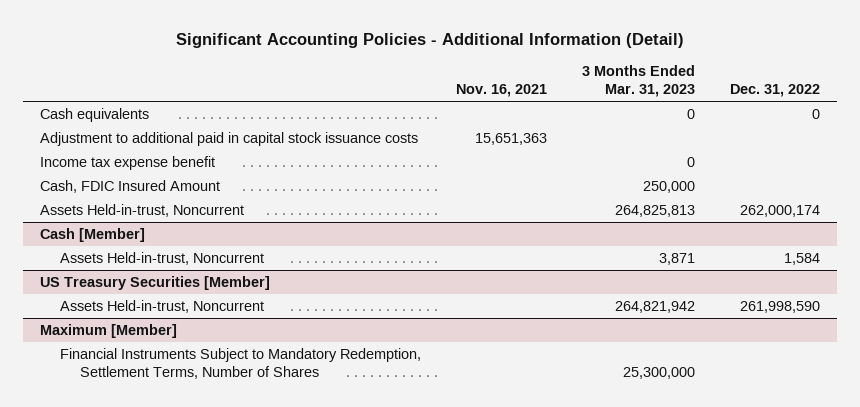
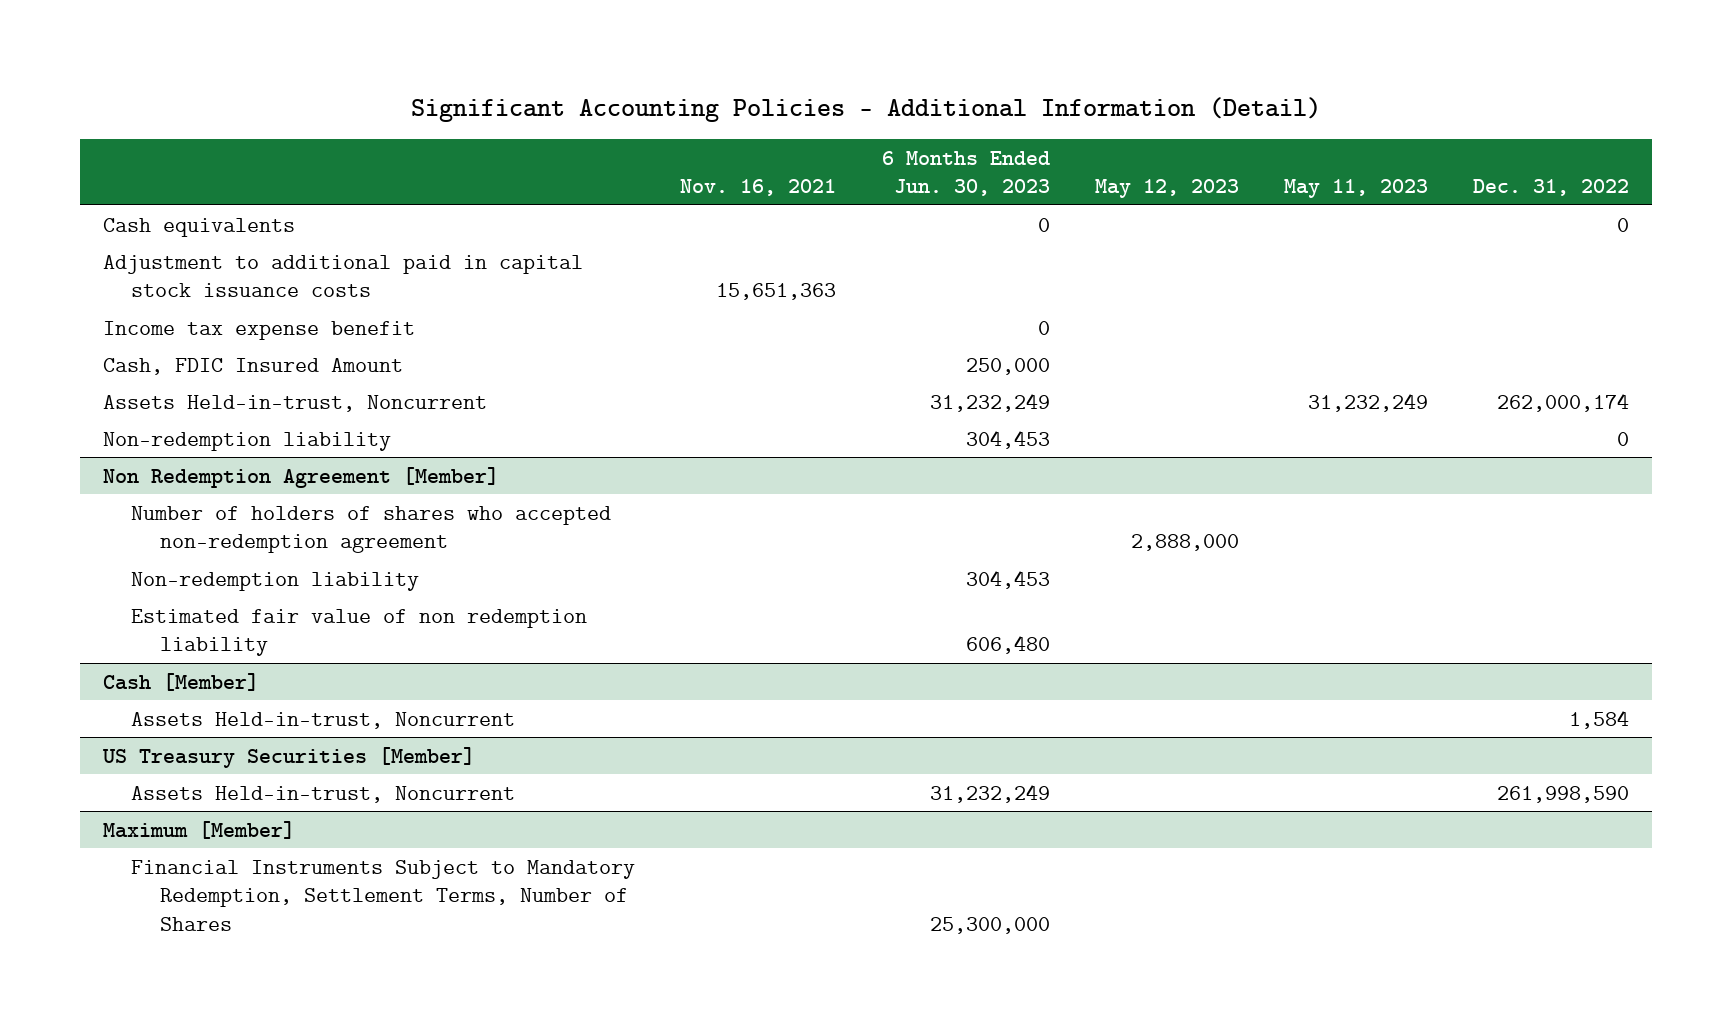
[581,65,695,98] 3 Months Ended Mar. 31, 2023 -> none
none -> [881,150,1050,197] 6 Months Ended Jun. 30, 2023
none -> [1094,179,1239,199] May 12, 2023
none -> [1284,179,1429,199] May 11, 2023
none -> [102,431,391,451] Non-redemption liability
none -> [102,466,499,488] Non Redemption Agreement [Member]
none -> [131,505,612,554] Number of holders of shares who accepted non-redemption agreement
none -> [131,571,420,591] Non-redemption liability
none -> [131,608,588,657] Estimated fair value of non redemption liability

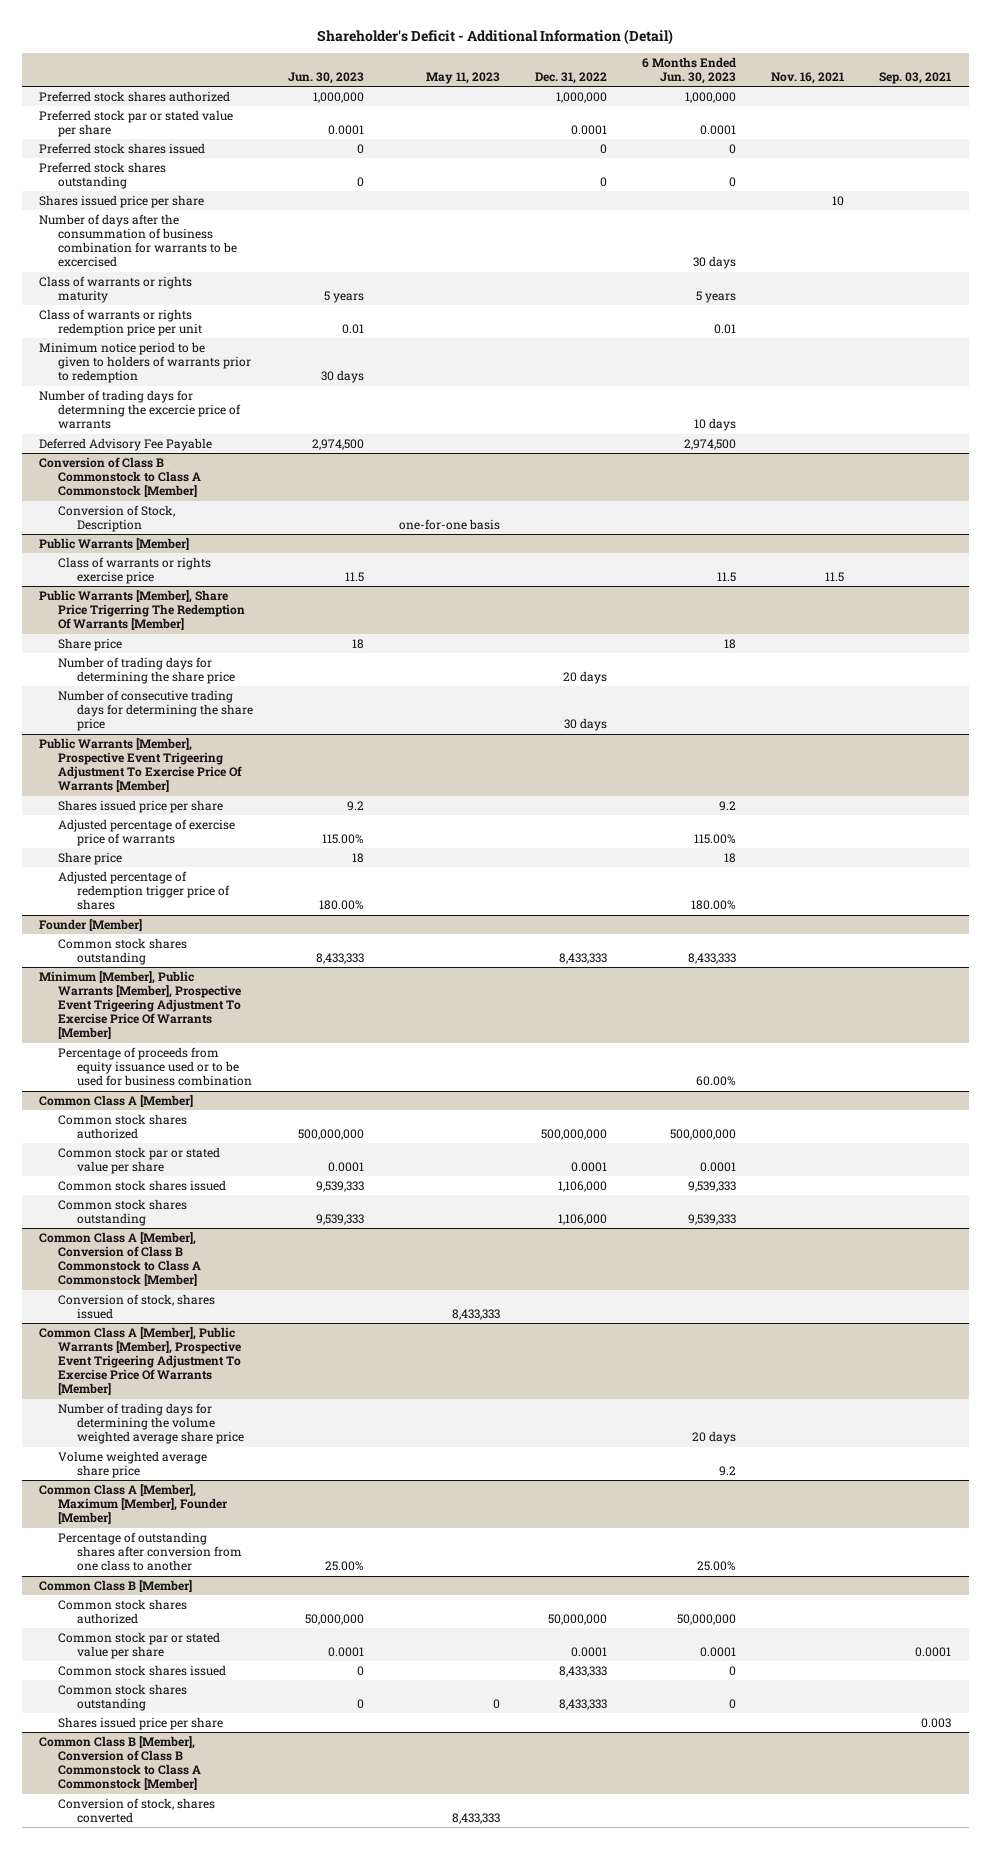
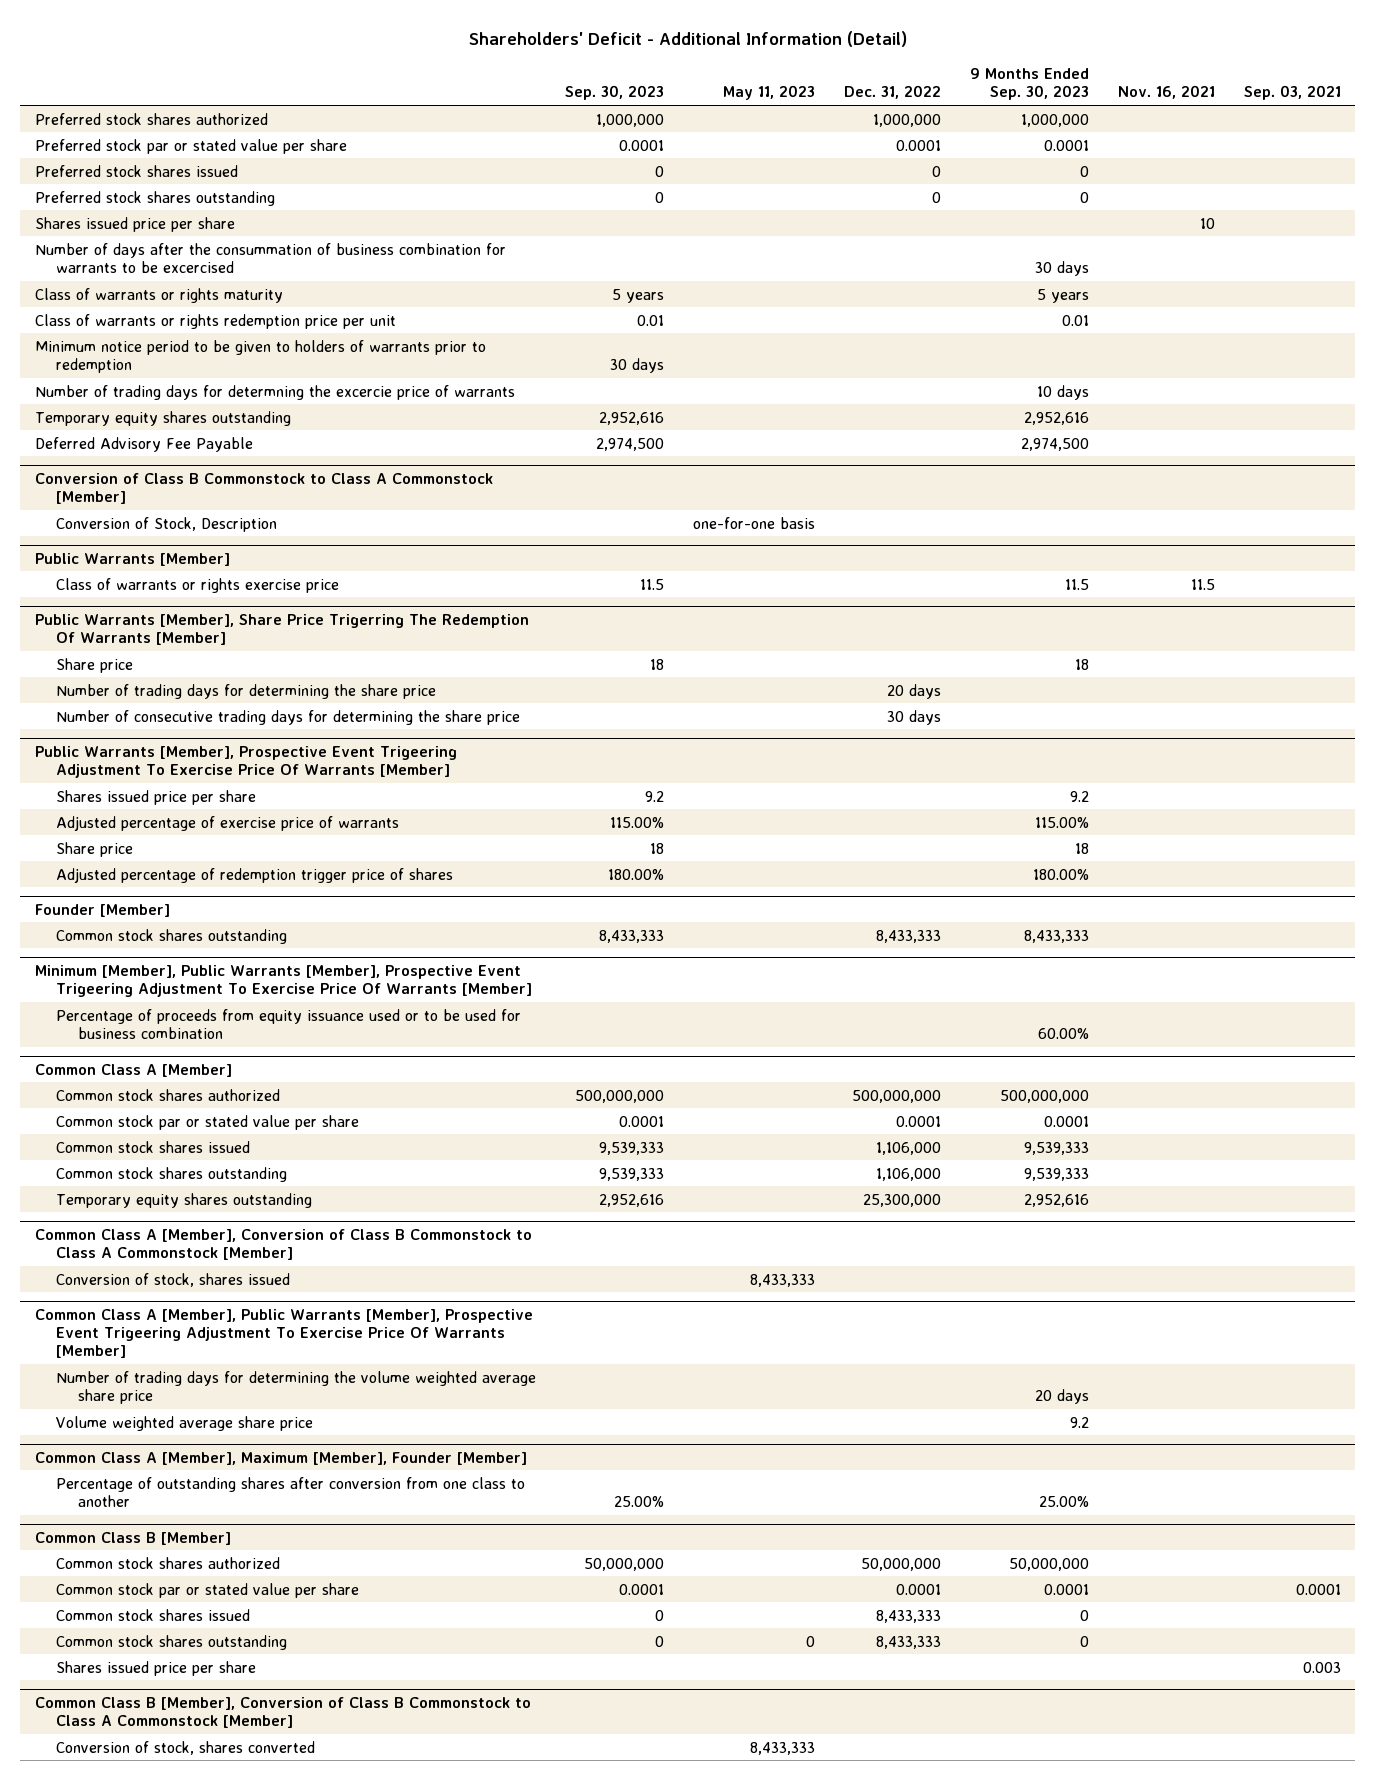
[317,28,674,45] Shareholder's Deficit - Additional Information (Detail) -> [468,30,907,47] Shareholders' Deficit - Additional Information (Detail)
[287,71,364,84] Jun. 30, 2023 -> none
[641,56,736,84] 6 Months Ended Jun. 30, 2023 -> none
none -> [565,85,665,101] Sep. 30, 2023
none -> [969,68,1089,101] 9 Months Ended Sep. 30, 2023
none -> [34,410,291,426] Temporary equity shares outstanding
none -> [56,1192,313,1208] Temporary equity shares outstanding

